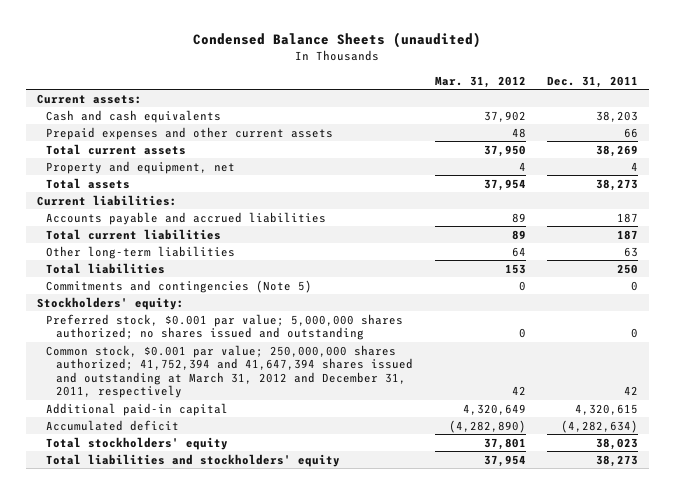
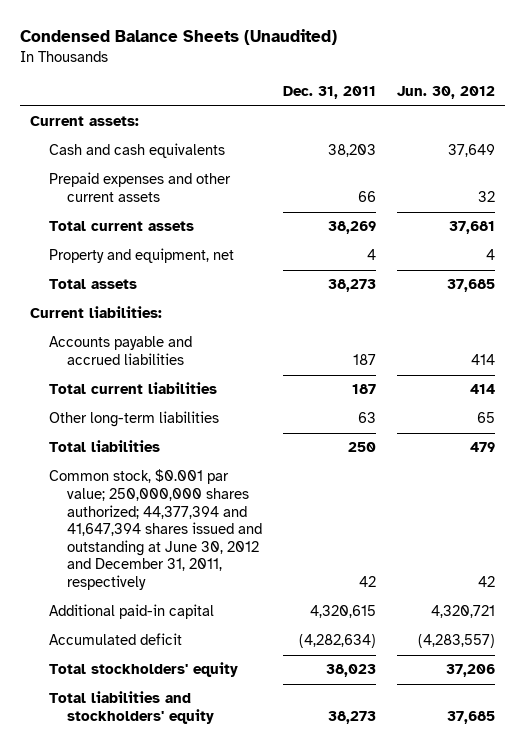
[193,32,482,49] Condensed Balance Sheets (unaudited) -> [19,29,337,46] Condensed Balance Sheets (Unaudited)
[434,75,526,88] Mar. 31, 2012 -> none
none -> [396,86,495,100] Jun. 30, 2012
[46,279,313,293] Commitments and contingencies (Note 5) -> none
[36,296,184,310] Stockholders' equity: -> none
[46,313,404,341] Preferred stock, $0.001 par value; 5,000,000 shares authorized; no shares issued and outstanding -> none
[46,344,414,399] Common stock, $0.001 par value; 250,000,000 shares authorized; 41,752,394 and 41,647,394 shares issued and outstanding at March 31, 2012 and December 31, 2011, respectively -> [48,469,263,590] Common stock, $0.001 par value; 250,000,000 shares authorized; 44,377,394 and 41,647,394 shares issued and outstanding at June 30, 2012 and December 31, 2011, respectively

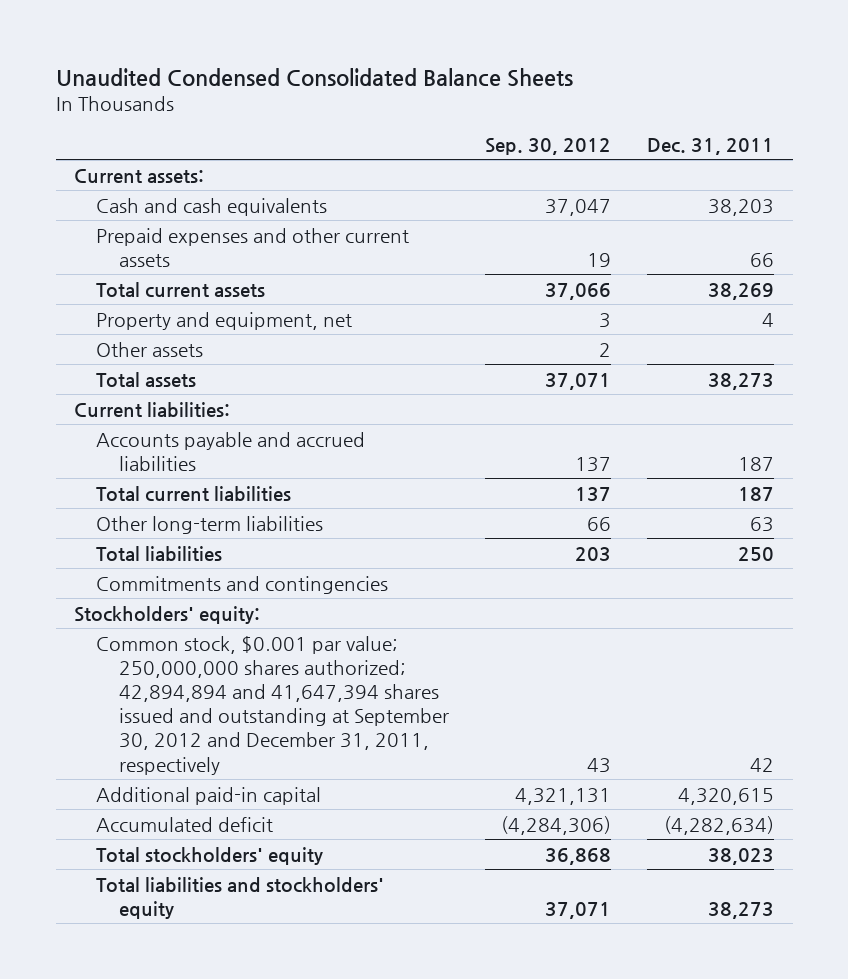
[19,29,337,46] Condensed Balance Sheets (Unaudited) -> [55,67,573,87] Unaudited Condensed Consolidated Balance Sheets
[396,86,495,100] Jun. 30, 2012 -> none
none -> [485,137,612,155] Sep. 30, 2012
none -> [96,341,204,357] Other assets
none -> [96,575,389,594] Commitments and contingencies
none -> [73,605,260,624] Stockholders' equity:
[48,469,263,590] Common stock, $0.001 par value; 250,000,000 shares authorized; 44,377,394 and 41,647,394 shares issued and outstanding at June 30, 2012 and December 31, 2011, respectively -> [96,635,449,775] Common stock, $0.001 par value; 250,000,000 shares authorized; 42,894,894 and 41,647,394 shares issued and outstanding at September 30, 2012 and December 31, 2011, respectively

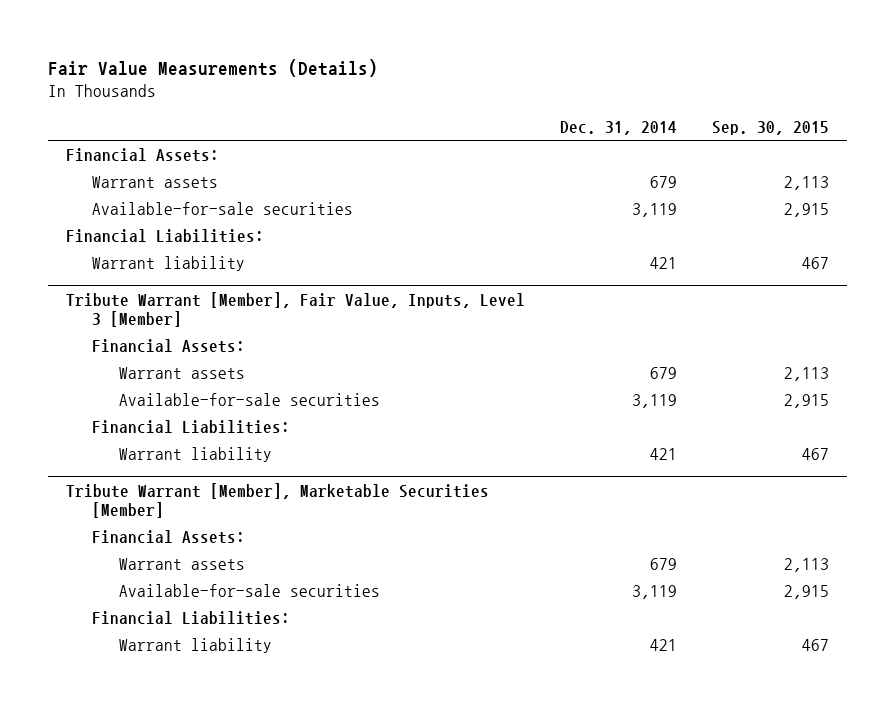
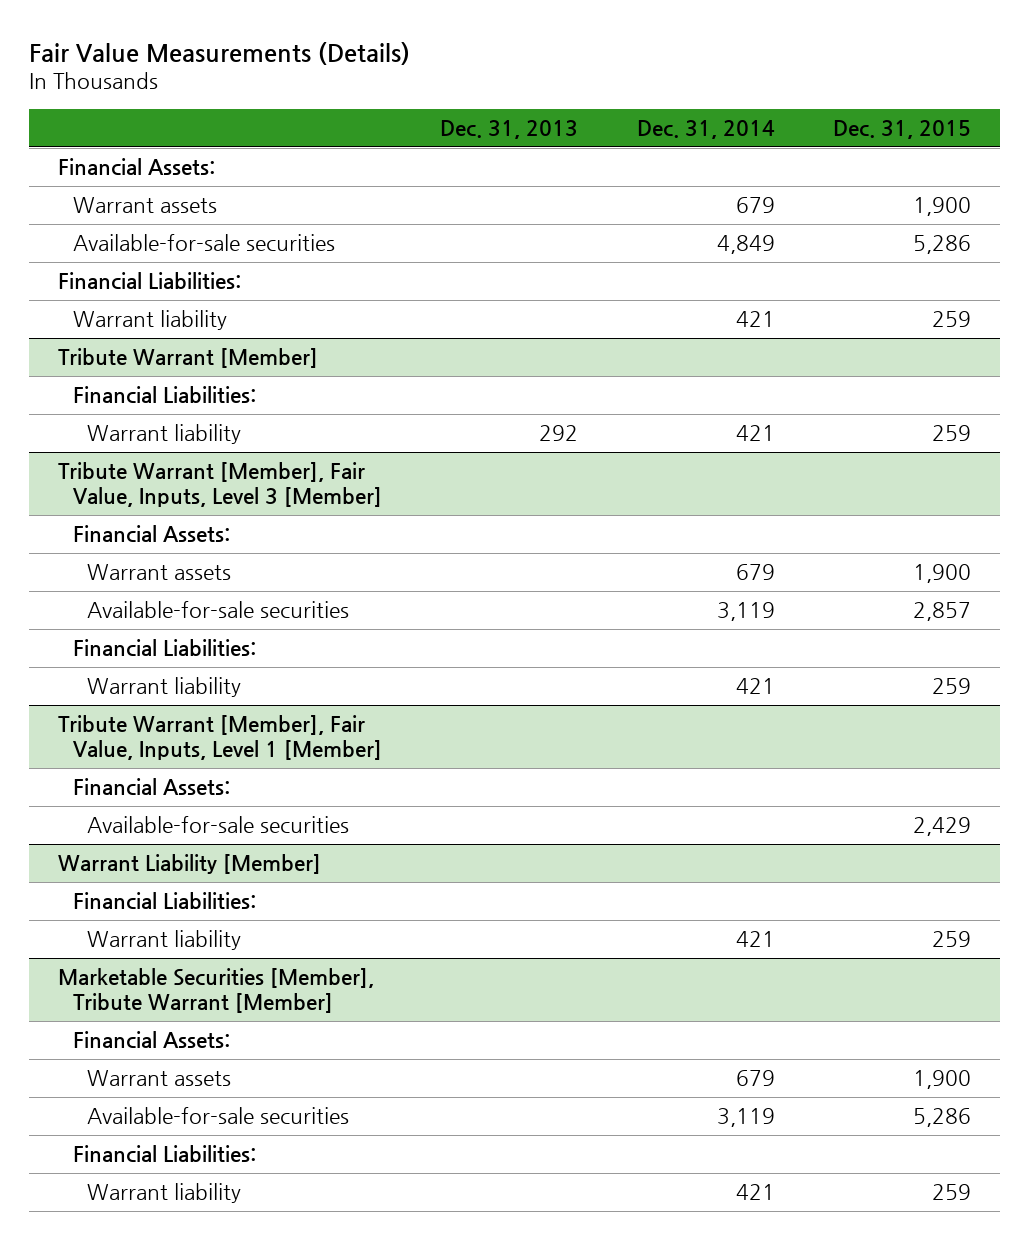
[712,120,830,135] Sep. 30, 2015 -> none
none -> [440,120,579,140] Dec. 31, 2013
none -> [833,120,972,140] Dec. 31, 2015
[632,203,678,218] 3,119 -> [716,235,775,255] 4,849
none -> [58,348,319,369] Tribute Warrant [Member]
none -> [72,386,256,405] Financial Liabilities:
none -> [87,424,242,445] Warrant liability
[65,482,489,518] Tribute Warrant [Member], Marketable Securities [Member] -> none
none -> [58,715,382,761] Tribute Warrant [Member], Fair Value, Inputs, Level 1 [Member]
none -> [87,816,350,834] Available-for-sale securities
none -> [58,854,322,875] Warrant Liability [Member]
none -> [72,892,256,911] Financial Liabilities:
none -> [87,930,242,951] Warrant liability
none -> [58,968,375,1014] Marketable Securities [Member], Tribute Warrant [Member]
none -> [72,1031,230,1050] Financial Assets:

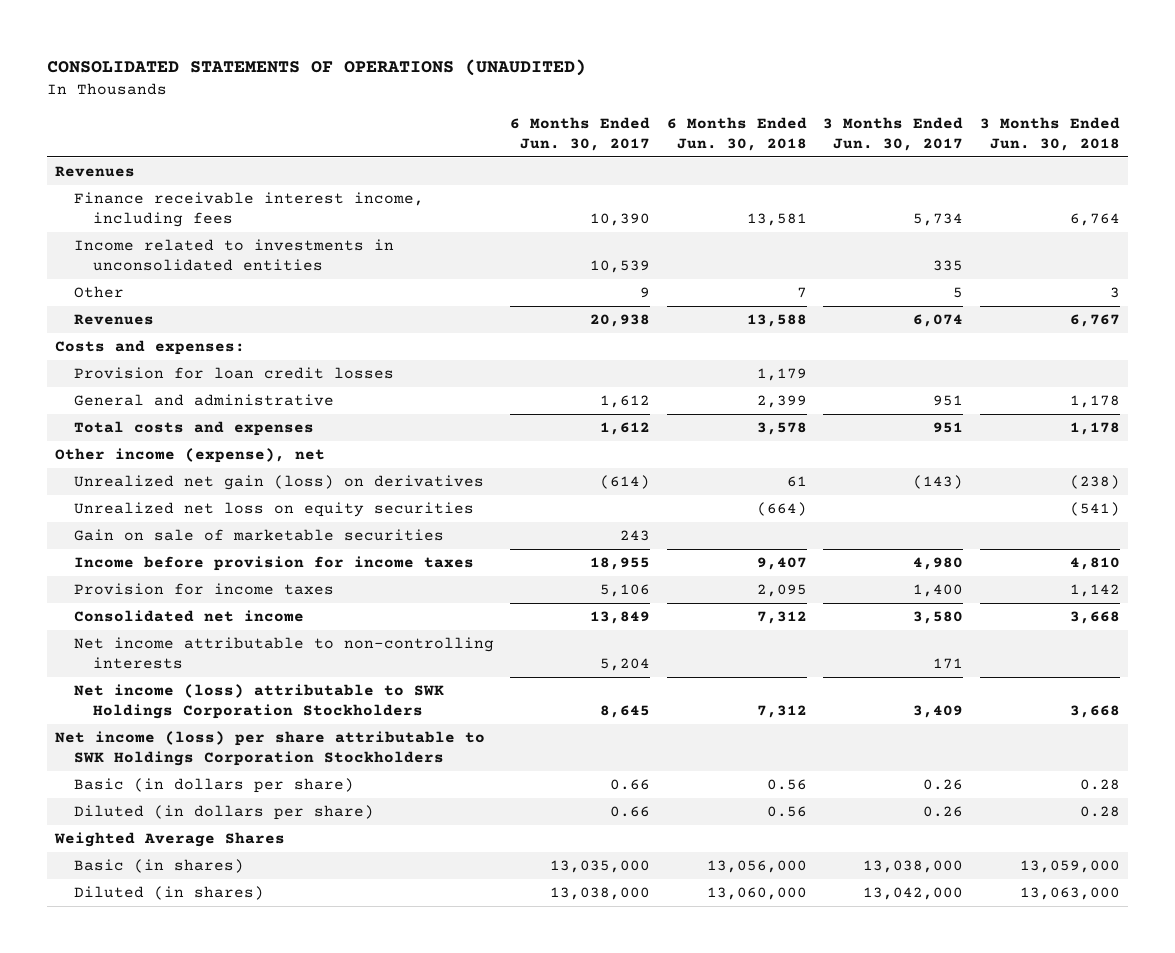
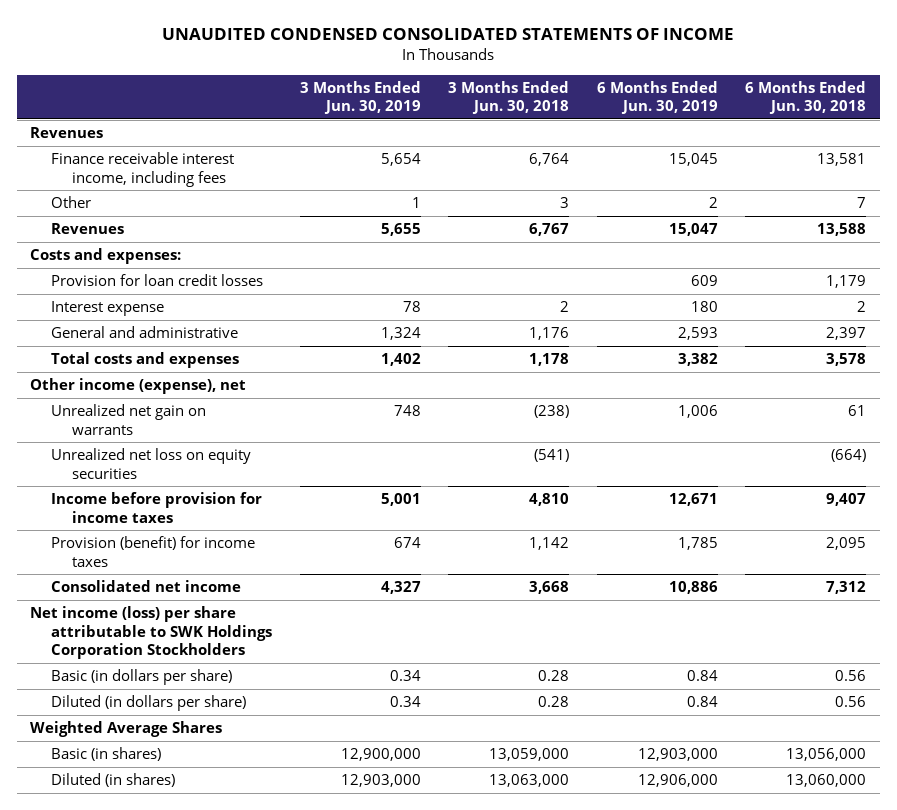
[46,58,586,76] CONSOLIDATED STATEMENTS OF OPERATIONS (UNAUDITED) -> [162,27,735,40] UNAUDITED CONDENSED CONSOLIDATED STATEMENTS OF INCOME
[510,116,651,152] 6 Months Ended Jun. 30, 2017 -> none
[823,116,964,152] 3 Months Ended Jun. 30, 2017 -> none
none -> [299,80,421,115] 3 Months Ended Jun. 30, 2019
none -> [596,80,718,115] 6 Months Ended Jun. 30, 2019
[73,239,394,272] Income related to investments in unconsolidated entities -> none
none -> [51,301,165,317] Interest expense
[756,395,807,409] 2,399 -> [826,327,867,341] 2,397
[1069,395,1120,409] 1,178 -> [529,327,570,341] 1,176
[73,475,484,491] Unrealized net gain (loss) on derivatives -> [51,404,207,435] Unrealized net gain on warrants
[73,529,444,542] Gain on sale of marketable securities -> none
[73,583,334,596] Provision for income taxes -> [51,536,256,567] Provision (benefit) for income taxes
[73,637,494,670] Net income attributable to non-controlling interests -> none
[73,684,444,720] Net income (loss) attributable to SWK Holdings Corporation Stockholders -> none

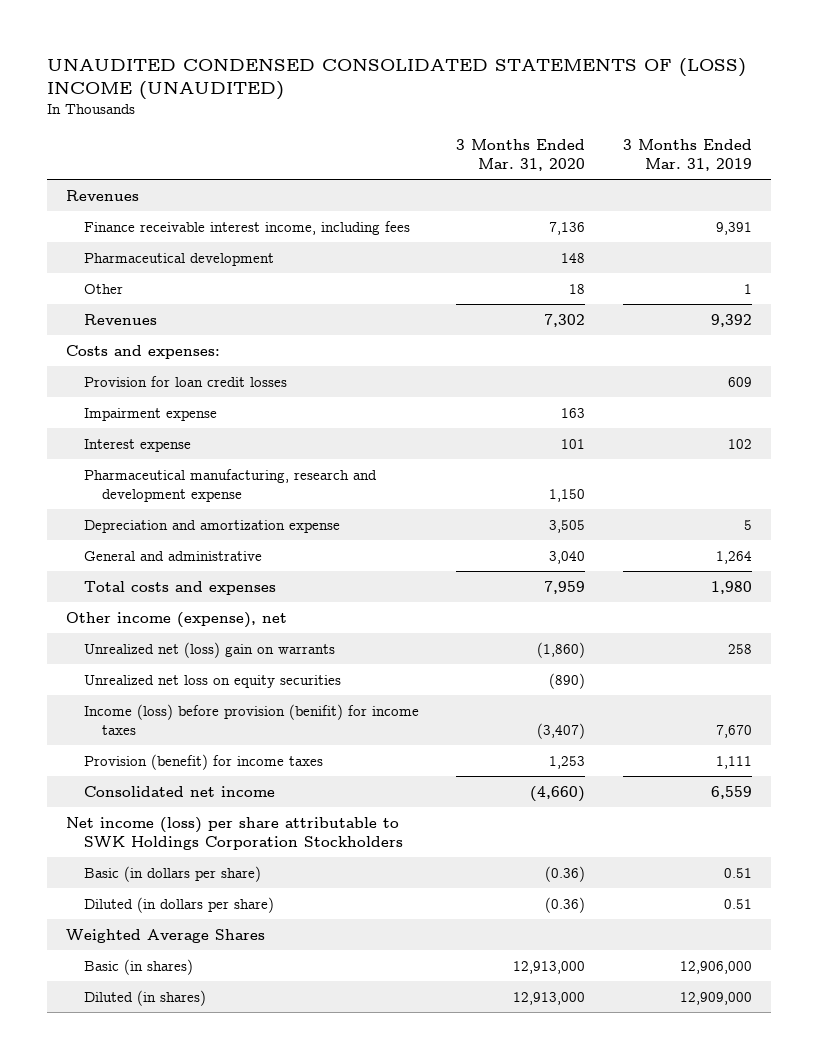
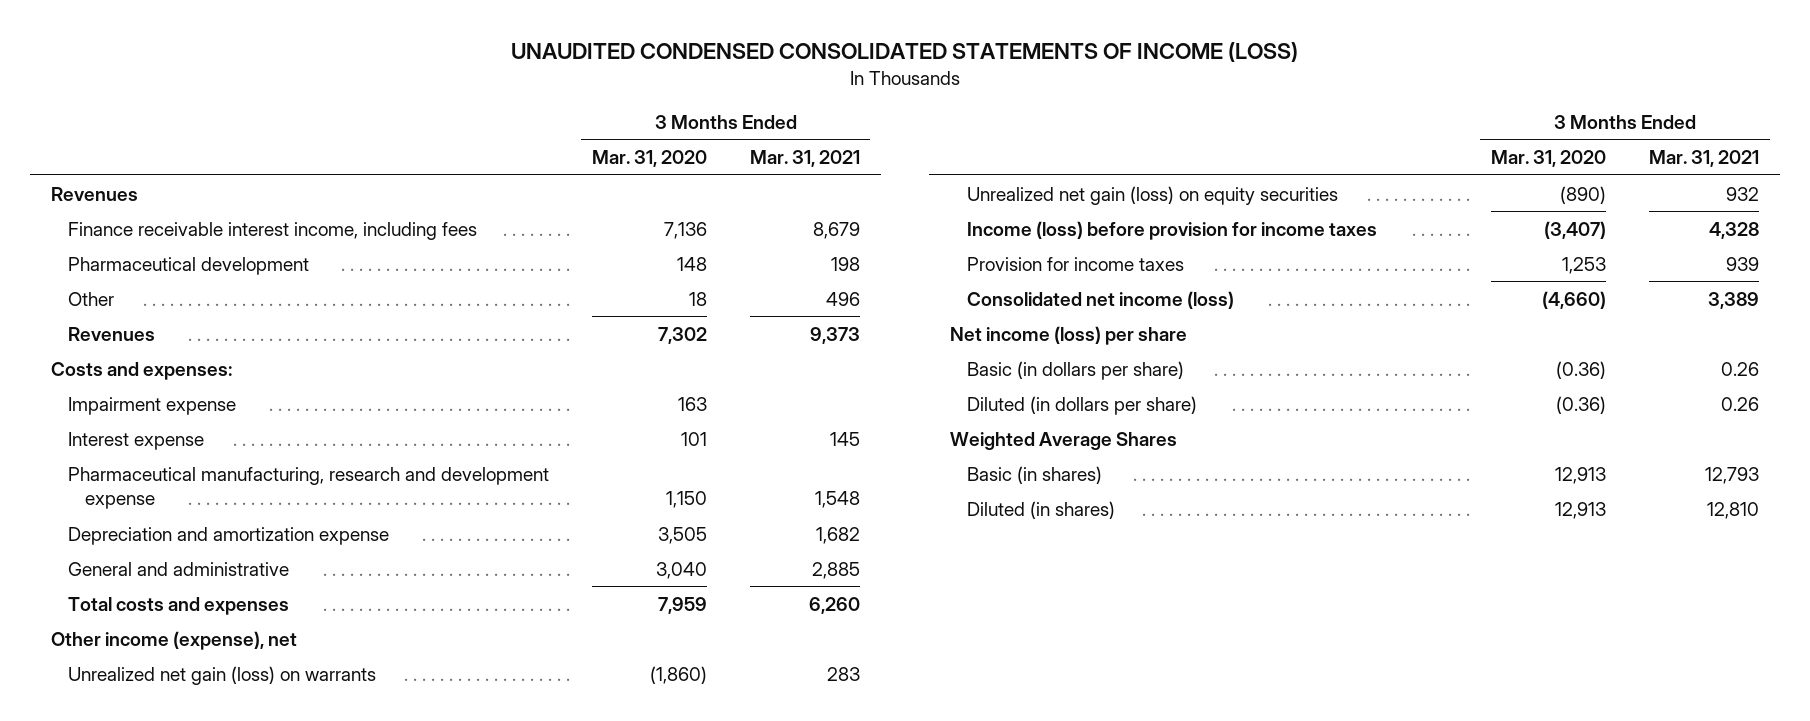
[47,57,747,100] UNAUDITED CONDENSED CONSOLIDATED STATEMENTS OF (LOSS) INCOME (UNAUDITED) -> [510,42,1298,63] UNAUDITED CONDENSED CONSOLIDATED STATEMENTS OF INCOME (LOSS)
[622,138,752,172] 3 Months Ended Mar. 31, 2019 -> none
none -> [749,150,860,168] Mar. 31, 2021
[83,375,287,387] Provision for loan credit losses -> none
[83,641,335,658] Unrealized net (loss) gain on warrants -> [67,665,376,685] Unrealized net gain (loss) on warrants
[83,674,341,688] Unrealized net loss on equity securities -> [967,185,1339,205] Unrealized net gain (loss) on equity securities
[83,703,419,735] Income (loss) before provision (benifit) for income taxes -> [967,220,1378,240] Income (loss) before provision for income taxes
[83,753,323,770] Provision (benefit) for income taxes -> [967,256,1185,271] Provision for income taxes
[83,785,275,797] Consolidated net income -> [967,290,1235,309] Consolidated net income (loss)
[65,816,403,850] Net income (loss) per share attributable to SWK Holdings Corporation Stockholders -> [950,325,1188,345] Net income (loss) per share
[513,960,586,974] 12,913,000 -> [1554,466,1606,484] 12,913
[513,991,586,1005] 12,913,000 -> [1554,501,1606,519] 12,913

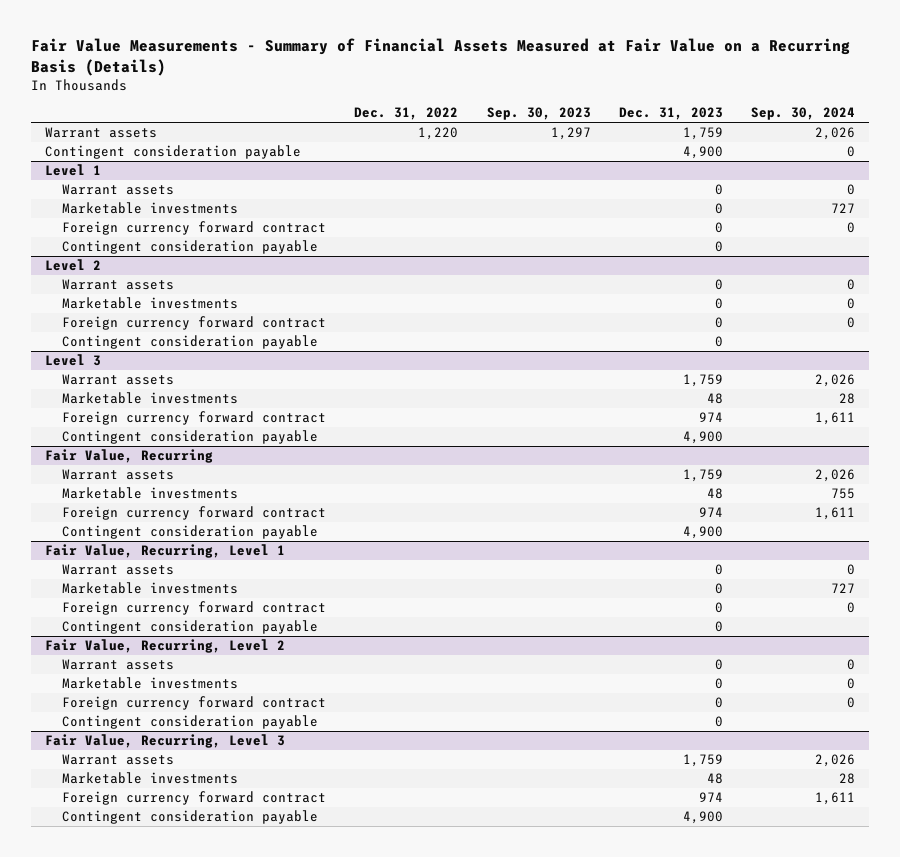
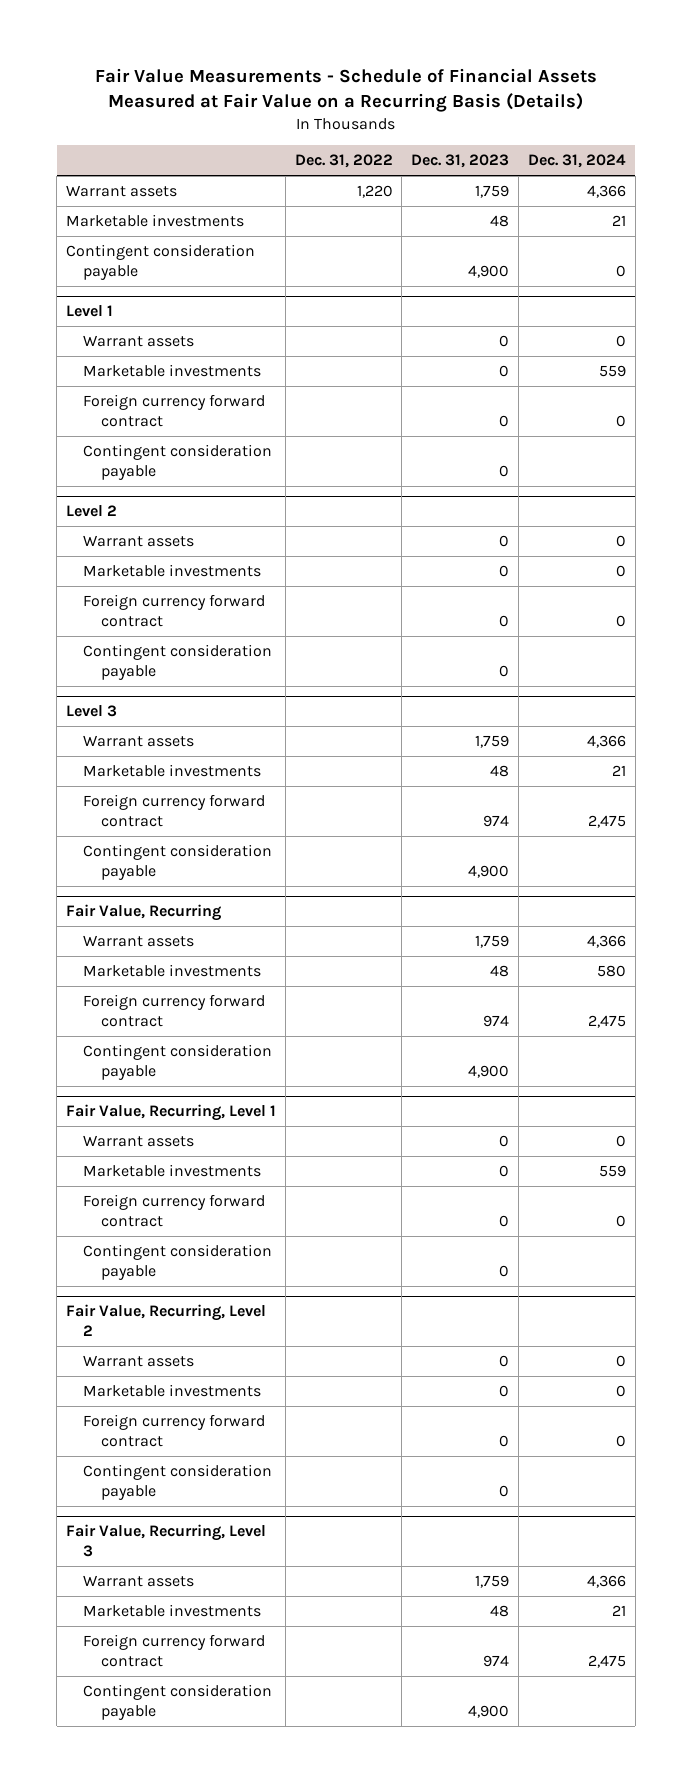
[30,38,850,76] Fair Value Measurements - Summary of Financial Assets Measured at Fair Value on a Recurring Basis (Details) -> [94,67,597,112] Fair Value Measurements - Schedule of Financial Assets Measured at Fair Value on a Recurring Basis (Details)
[486,107,591,121] Sep. 30, 2023 -> none
[751,107,856,121] Sep. 30, 2024 -> none
none -> [527,154,626,169] Dec. 31, 2024
none -> [65,214,244,228] Marketable investments

